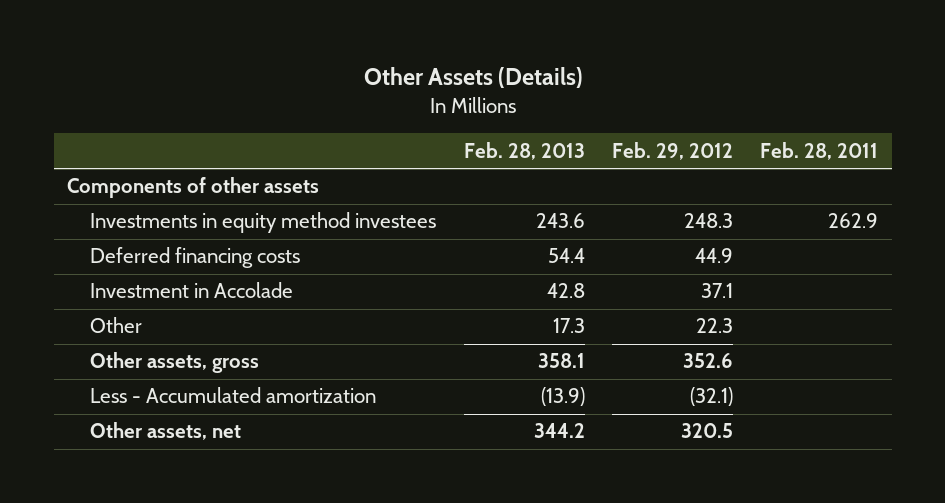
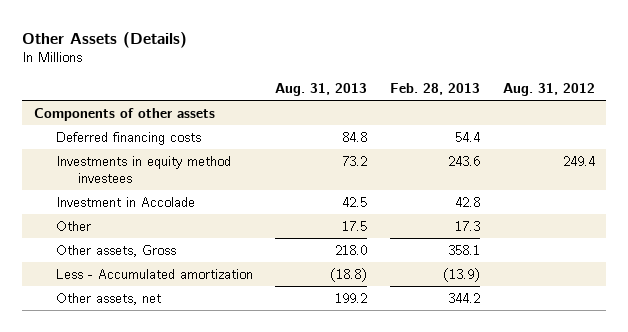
[611,141,733,160] Feb. 29, 2012 -> none
[760,141,879,160] Feb. 28, 2011 -> none
none -> [275,82,368,96] Aug. 31, 2013
none -> [502,82,595,96] Aug. 31, 2012
[90,212,437,234] Investments in equity method investees -> [55,155,231,183] Investments in equity method investees
[90,352,260,374] Other assets, gross -> [55,244,176,257] Other assets, Gross

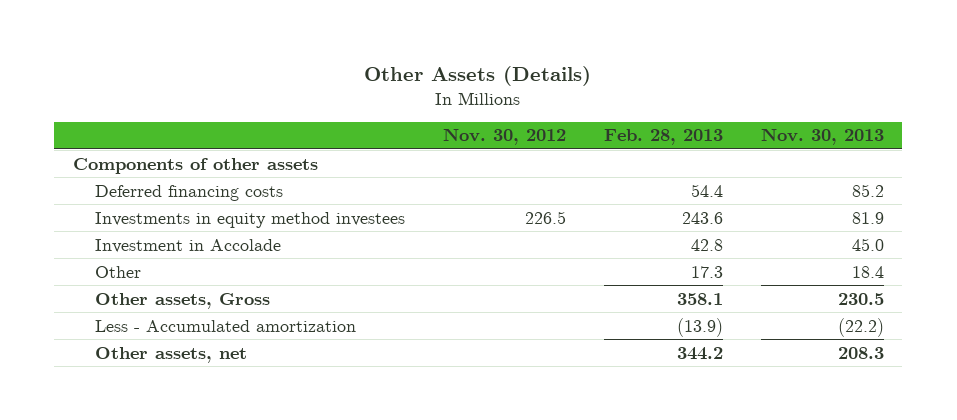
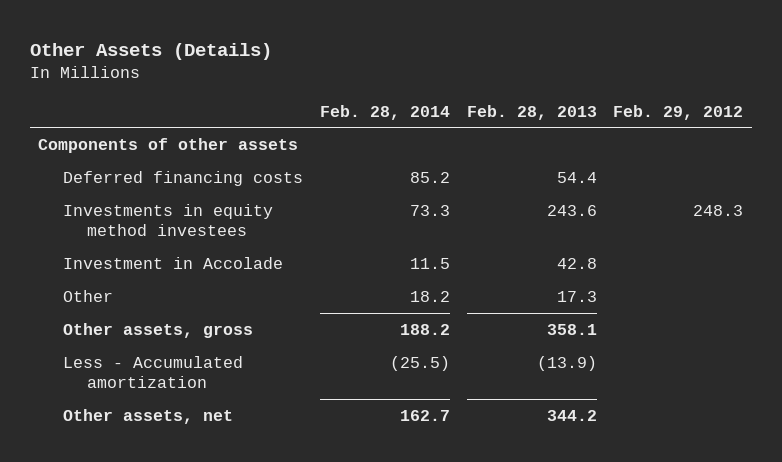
[443,128,567,146] Nov. 30, 2012 -> none
[760,128,884,146] Nov. 30, 2013 -> none
none -> [319,104,450,120] Feb. 28, 2014
none -> [613,104,744,120] Feb. 29, 2012
[95,292,271,309] Other assets, Gross -> [62,322,253,338] Other assets, gross

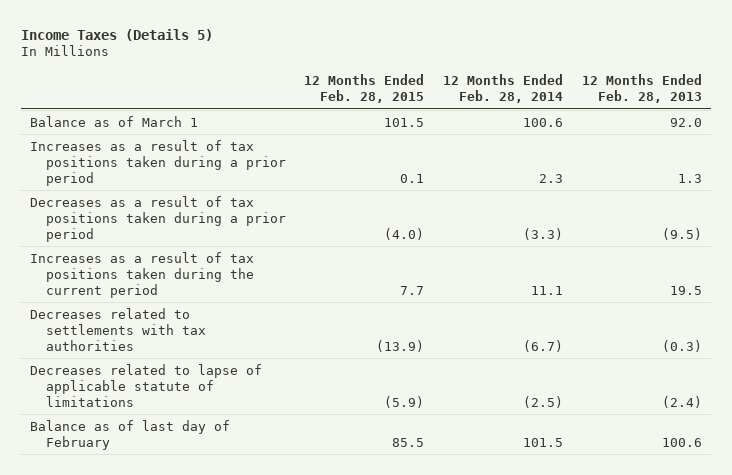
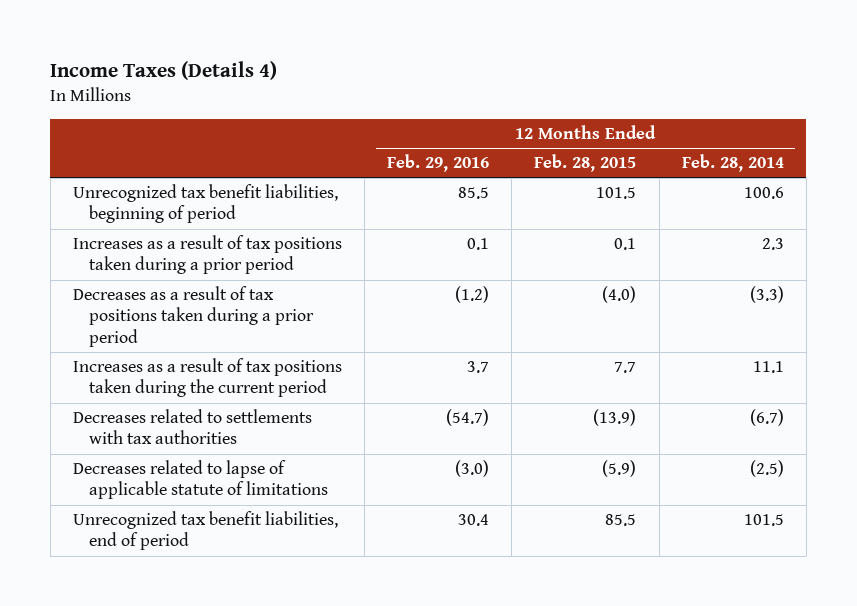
[20,28,213,41] Income Taxes (Details 5) -> [50,61,278,81] Income Taxes (Details 4)
[581,74,702,104] 12 Months Ended Feb. 28, 2013 -> none
none -> [387,154,490,173] Feb. 29, 2016
[29,115,198,127] Balance as of March 1 -> [72,184,338,224] Unrecognized tax benefit liabilities, beginning of period
[29,419,230,450] Balance as of last day of February -> [72,511,338,551] Unrecognized tax benefit liabilities, end of period

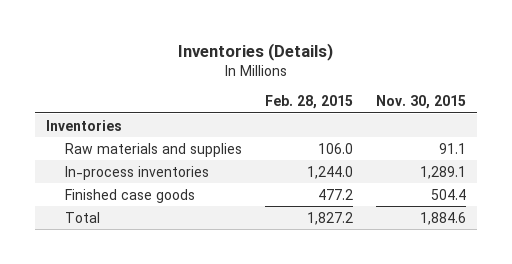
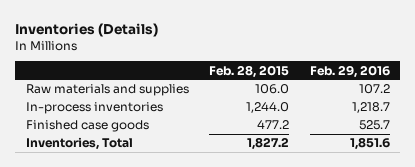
[375,95,466,110] Nov. 30, 2015 -> none
none -> [309,64,390,78] Feb. 29, 2016
[46,119,123,131] Inventories -> none
[65,211,101,223] Total -> [25,137,133,151] Inventories, Total

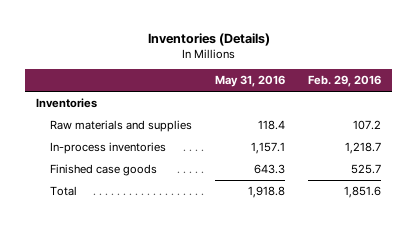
[209,64,290,78] Feb. 28, 2015 -> none
none -> [215,75,286,88] May 31, 2016
none -> [36,98,98,109] Inventories
[25,137,133,151] Inventories, Total -> [50,186,78,197] Total

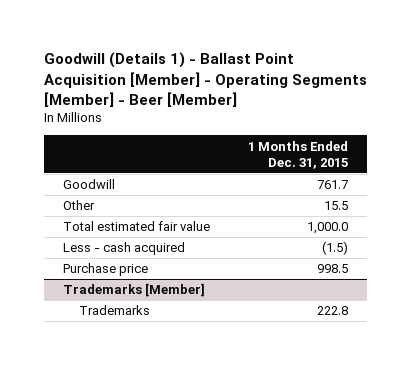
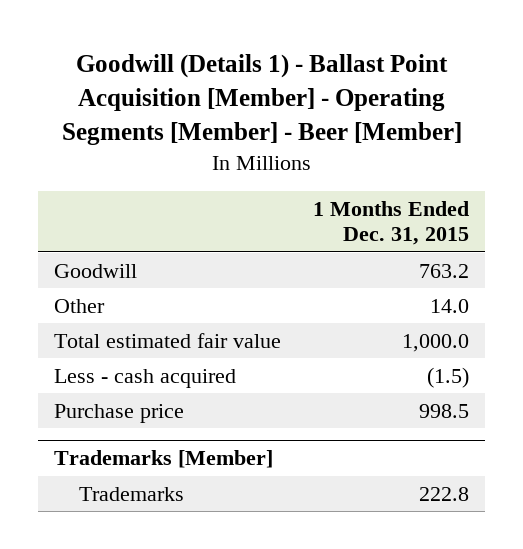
[317,180,349,190] 761.7 -> [419,263,470,278] 763.2
[324,201,349,211] 15.5 -> [430,298,470,313] 14.0

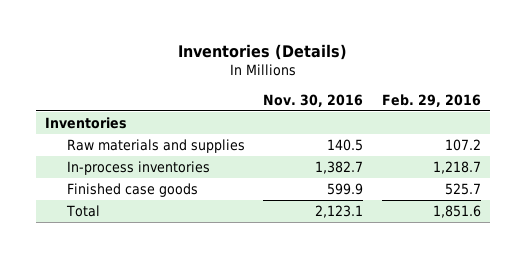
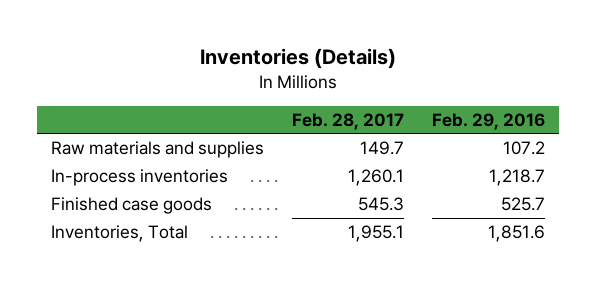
[263,93,364,107] Nov. 30, 2016 -> none
none -> [291,112,404,130] Feb. 28, 2017
[44,117,127,130] Inventories -> none
[65,205,100,218] Total -> [50,225,188,243] Inventories, Total

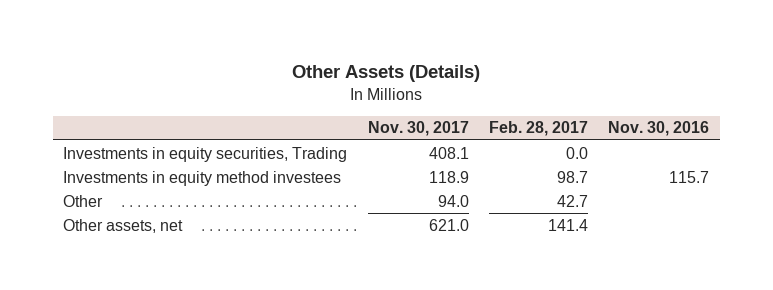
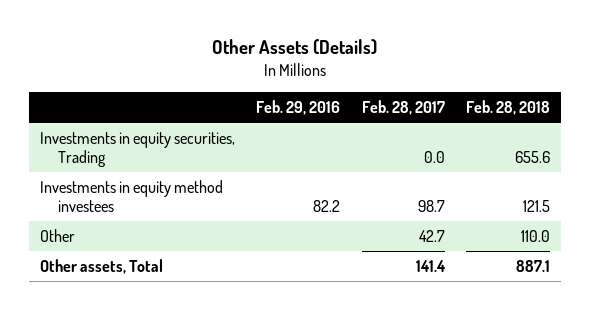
[367,121,469,137] Nov. 30, 2017 -> none
[608,121,710,137] Nov. 30, 2016 -> none
none -> [256,100,341,116] Feb. 29, 2016
none -> [466,100,551,116] Feb. 28, 2018
[63,218,184,233] Other assets, net -> [40,259,164,275] Other assets, Total

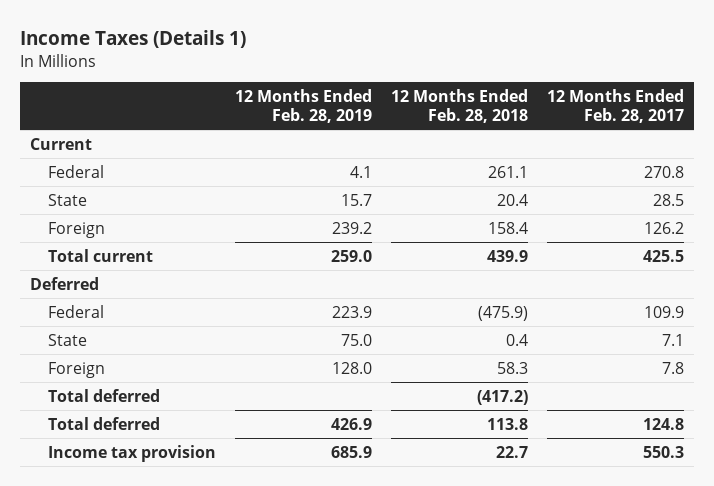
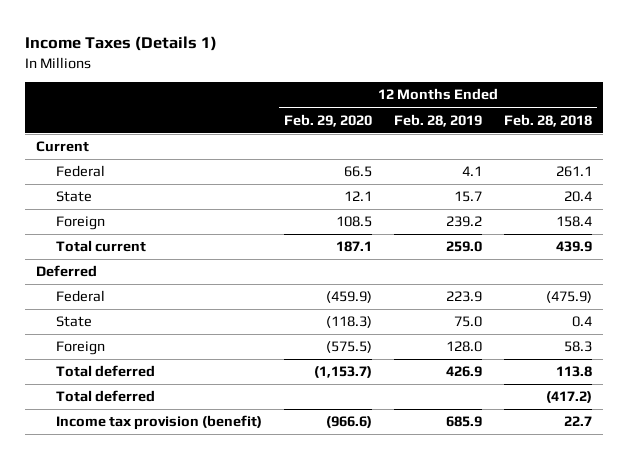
[547,89,685,124] 12 Months Ended Feb. 28, 2017 -> none
none -> [284,113,373,127] Feb. 29, 2020
[47,388,160,402] Total deferred -> [56,390,156,403] Total deferred
[47,444,216,462] Income tax provision -> [56,415,263,431] Income tax provision (benefit)

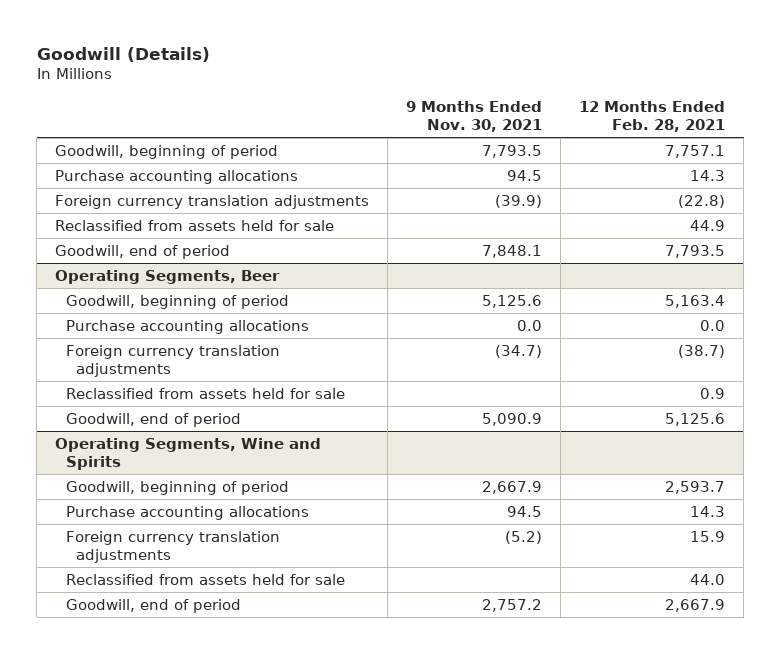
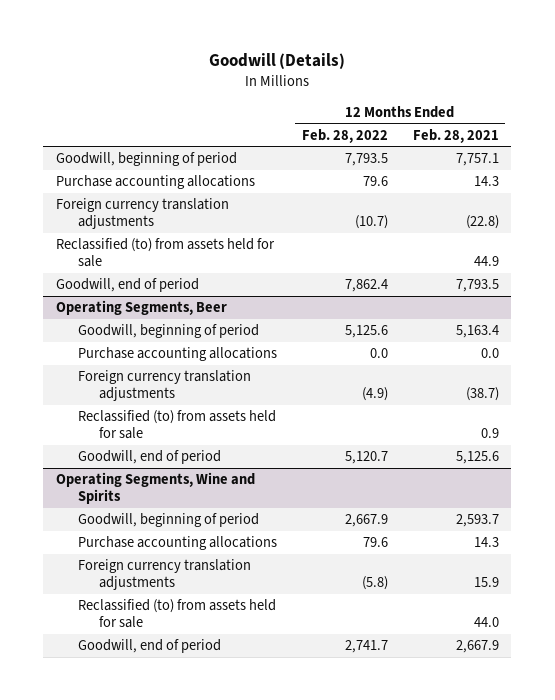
[406,100,543,132] 9 Months Ended Nov. 30, 2021 -> none
none -> [301,128,388,143] Feb. 28, 2022
[55,219,335,231] Reclassified from assets held for sale -> [55,238,275,268] Reclassified (to) from assets held for sale
[65,387,345,399] Reclassified from assets held for sale -> [77,410,276,440] Reclassified (to) from assets held for sale
[65,573,345,585] Reclassified from assets held for sale -> [77,599,276,629] Reclassified (to) from assets held for sale

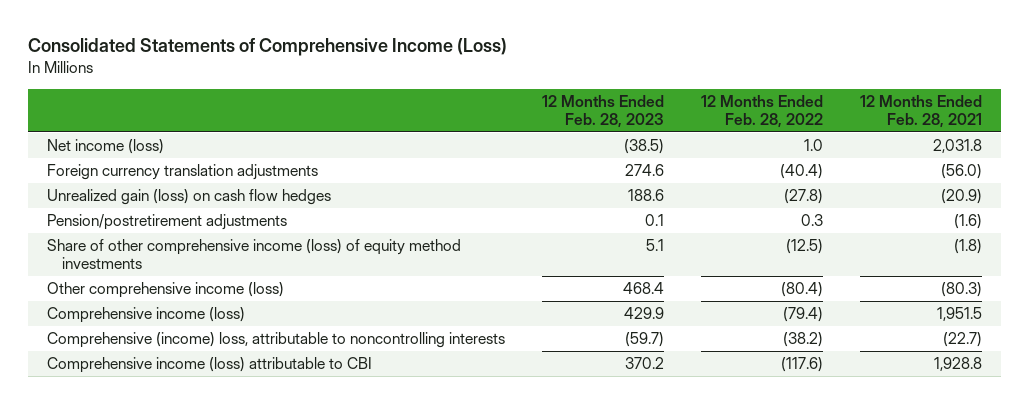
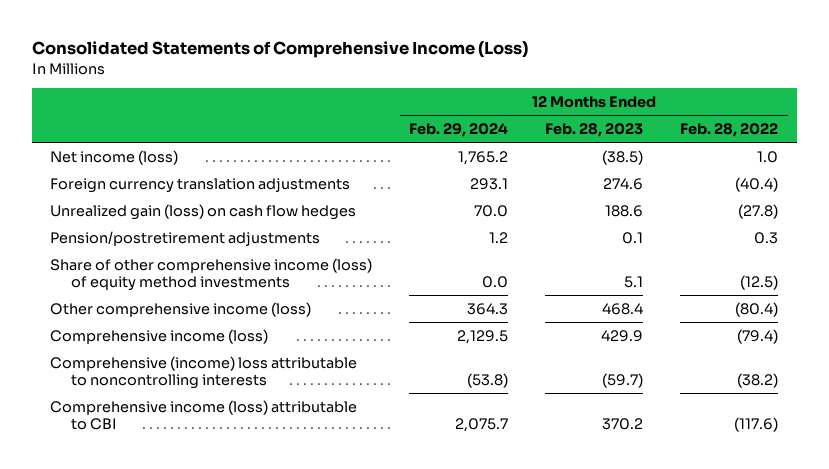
[860,94,983,128] 12 Months Ended Feb. 28, 2021 -> none
none -> [409,123,509,138] Feb. 29, 2024
[46,332,505,349] Comprehensive (income) loss, attributable to noncontrolling interests -> [50,355,358,389] Comprehensive (income) loss attributable to noncontrolling interests

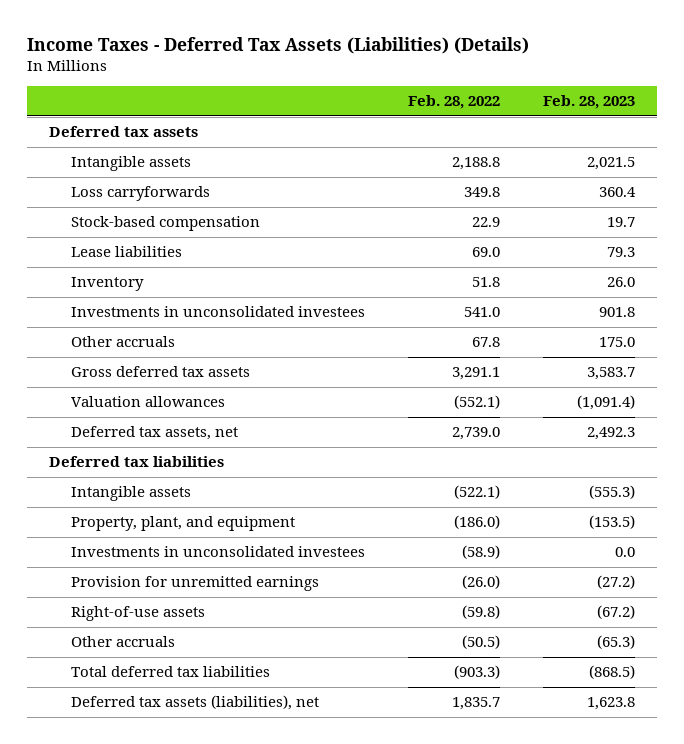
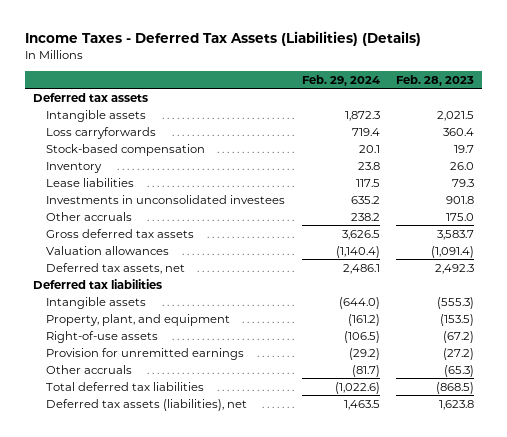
[408,95,501,110] Feb. 28, 2022 -> none
none -> [301,74,380,86] Feb. 29, 2024
[70,246,182,258] Lease liabilities -> [46,177,135,187] Lease liabilities
[70,546,365,558] Investments in unconsolidated investees -> none
[70,576,319,592] Provision for unremitted earnings -> [46,347,245,360] Provision for unremitted earnings

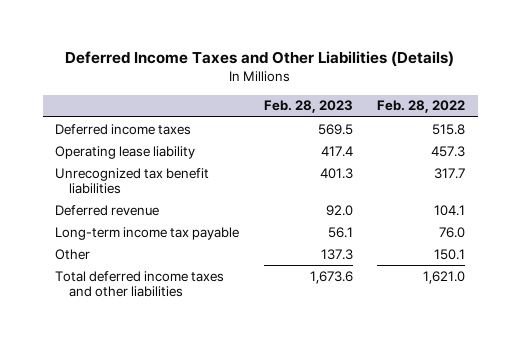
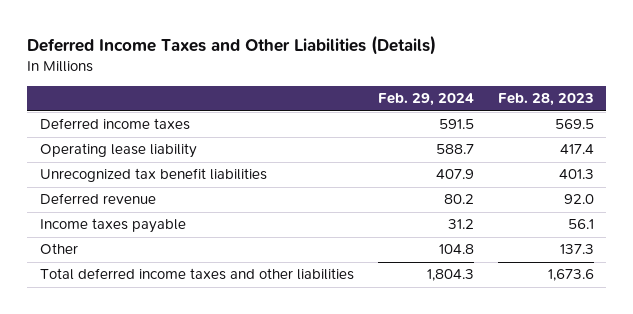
[377,100,466,114] Feb. 28, 2022 -> none
none -> [377,93,474,107] Feb. 29, 2024
[55,226,240,240] Long-term income tax payable -> [39,218,186,234] Income taxes payable

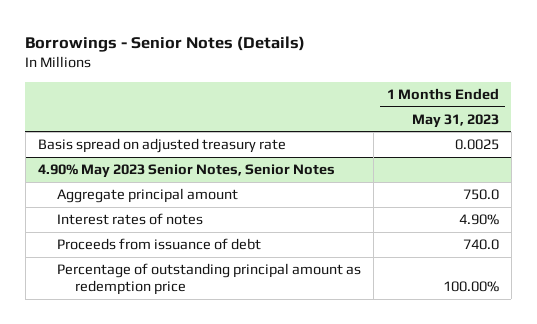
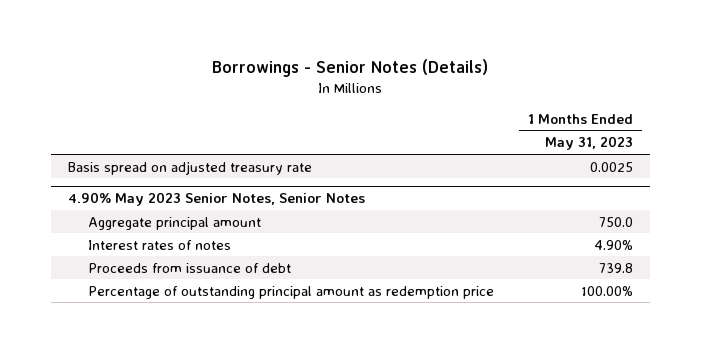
[462,239,499,251] 740.0 -> [599,262,634,273] 739.8

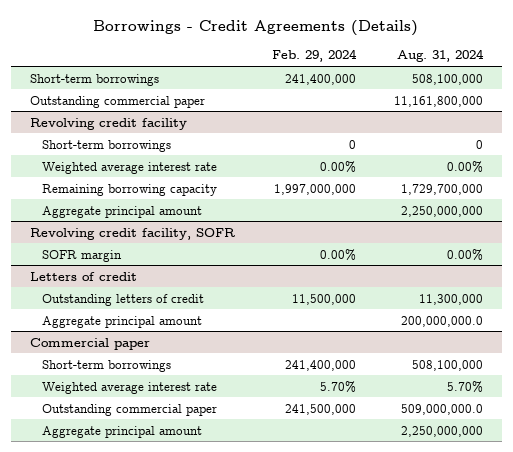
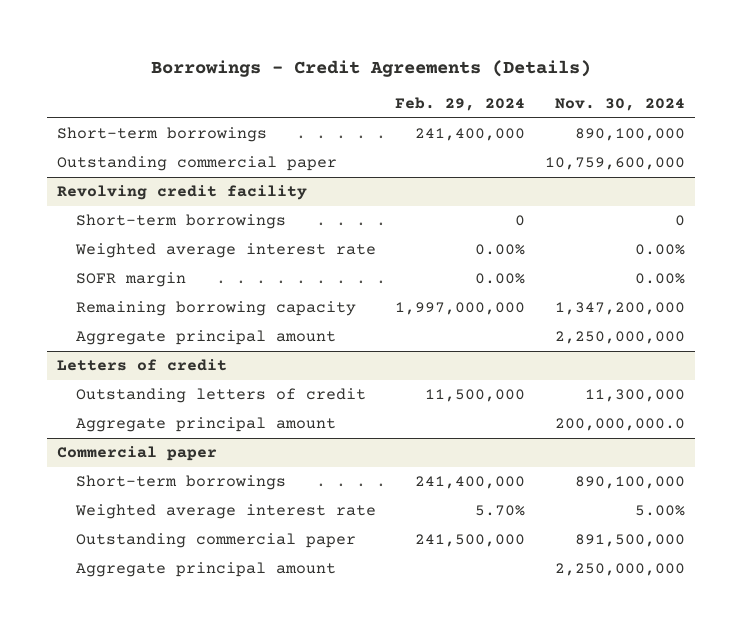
[396,49,484,63] Aug. 31, 2024 -> none
none -> [555,98,686,112] Nov. 30, 2024
none -> [75,272,186,288] SOFR margin
[30,227,236,240] Revolving credit facility, SOFR -> none
[42,249,123,262] SOFR margin -> none

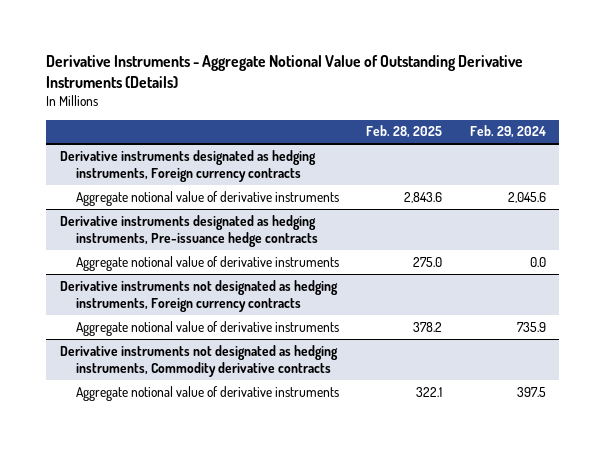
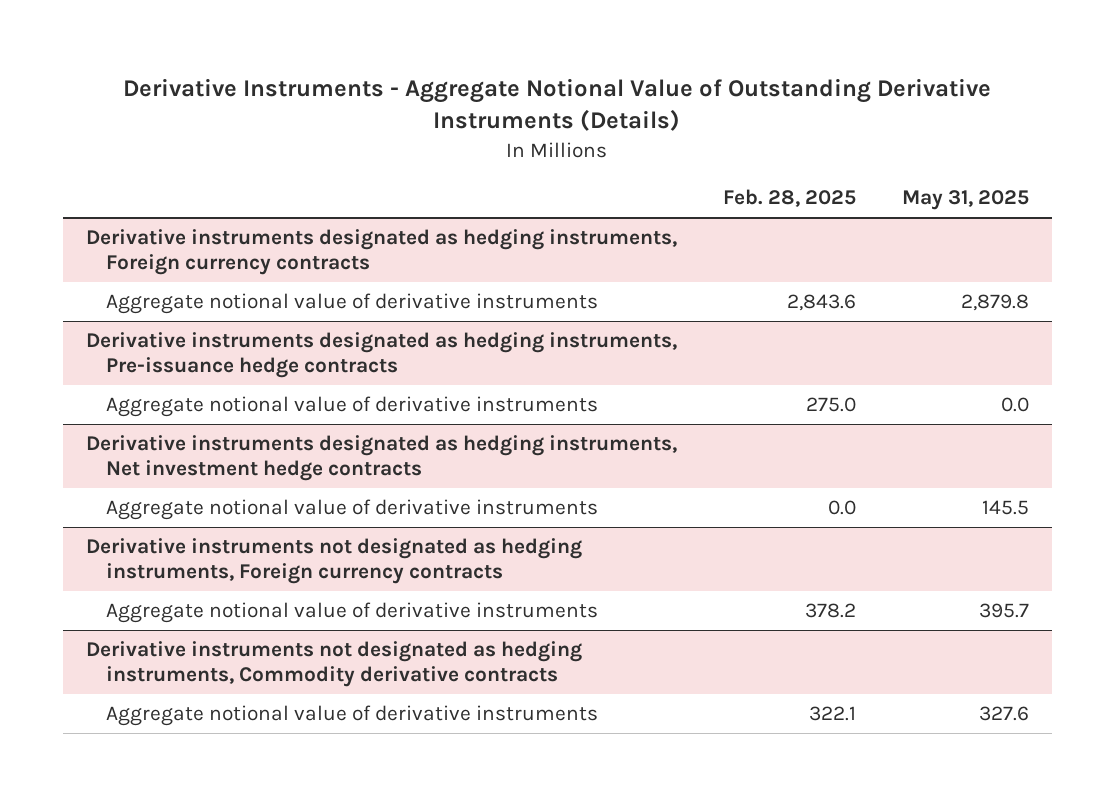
[469,125,546,139] Feb. 29, 2024 -> none
none -> [901,190,1029,211] May 31, 2025
none -> [85,435,677,481] Derivative instruments designated as hedging instruments, Net investment hedge contracts
none -> [106,499,599,521] Aggregate notional value of derivative instruments

